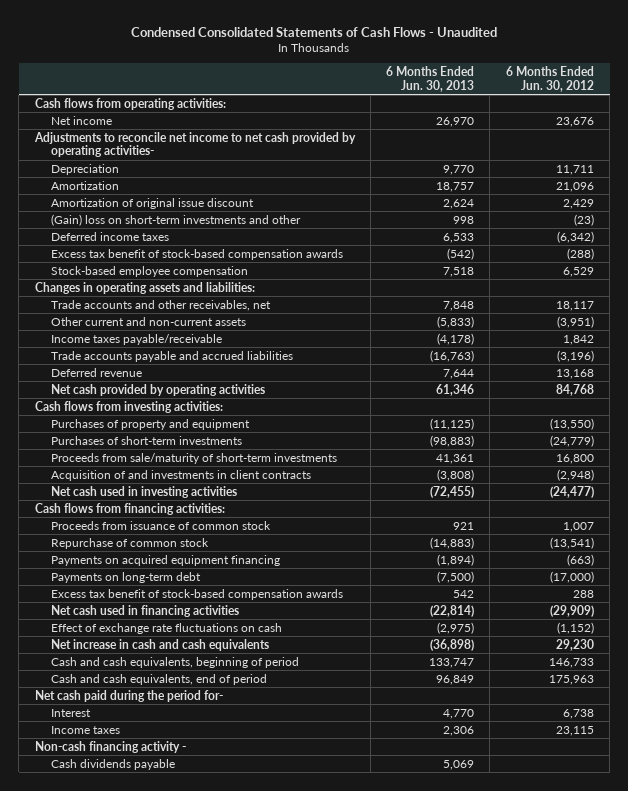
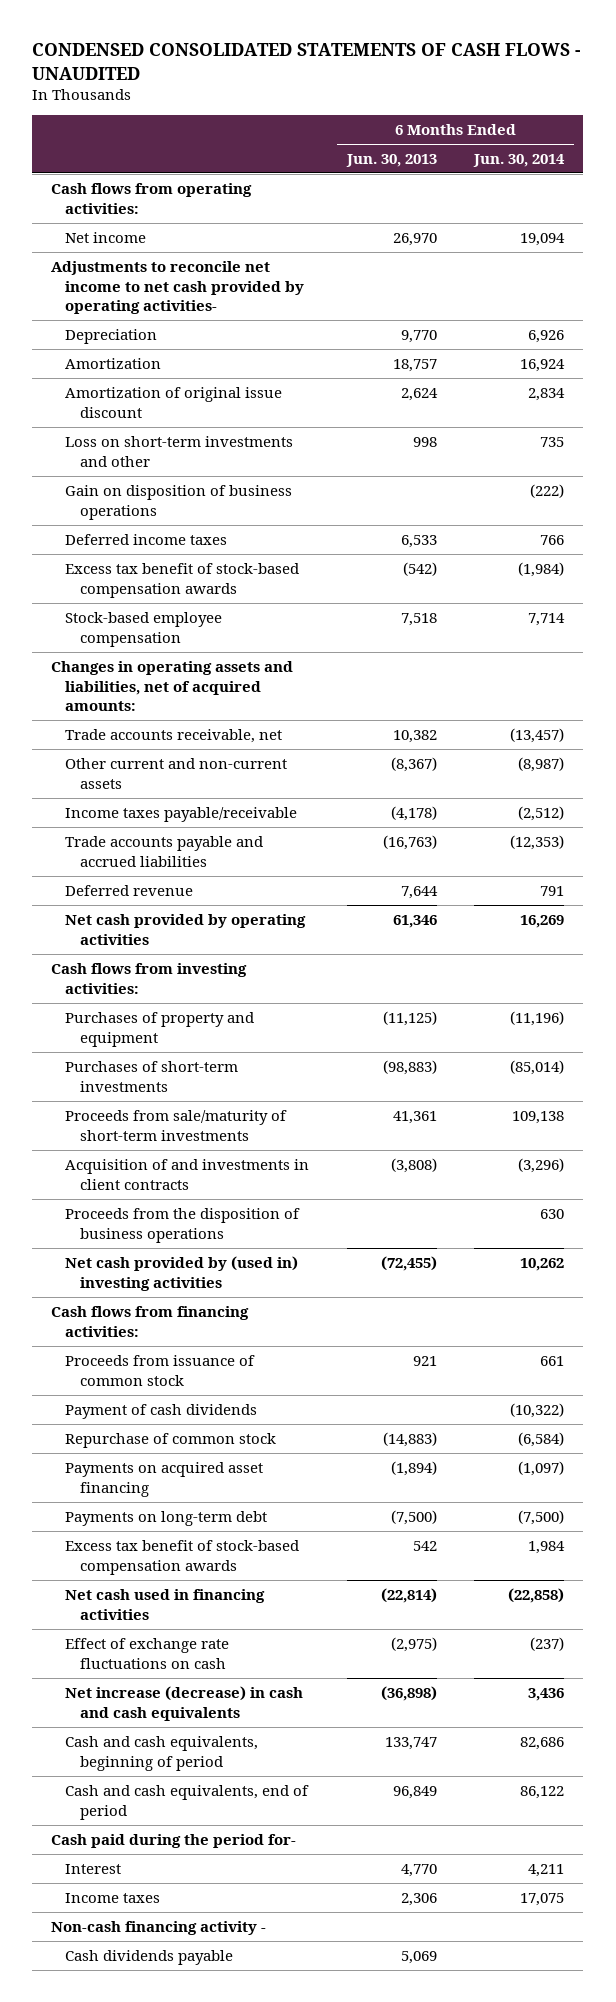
[131,26,498,37] Condensed Consolidated Statements of Cash Flows - Unaudited -> [32,42,581,80] CONDENSED CONSOLIDATED STATEMENTS OF CASH FLOWS - UNAUDITED
[505,66,594,92] 6 Months Ended Jun. 30, 2012 -> none
none -> [473,153,566,167] Jun. 30, 2014
[51,213,302,226] (Gain) loss on short-term investments and other -> [65,435,294,467] Loss on short-term investments and other
none -> [65,484,293,520] Gain on disposition of business operations
[51,299,272,311] Trade accounts and other receivables, net -> none
[34,281,255,294] Changes in operating assets and liabilities: -> [51,660,294,712] Changes in operating assets and liabilities, net of acquired amounts:
none -> [65,728,283,743] Trade accounts receivable, net
[437,315,475,328] (5,833) -> [390,756,437,772] (8,367)
none -> [65,1207,301,1243] Proceeds from the disposition of business operations
[51,485,238,498] Net cash used in investing activities -> [65,1255,299,1291] Net cash provided by (used in) investing activities
none -> [65,1403,258,1419] Payment of cash dividends
[51,554,281,566] Payments on acquired equipment financing -> [65,1461,264,1497] Payments on acquired asset financing
[51,638,270,651] Net increase in cash and cash equivalents -> [65,1685,304,1721] Net increase (decrease) in cash and cash equivalents
[34,689,223,702] Net cash paid during the period for- -> [51,1833,297,1848] Cash paid during the period for-

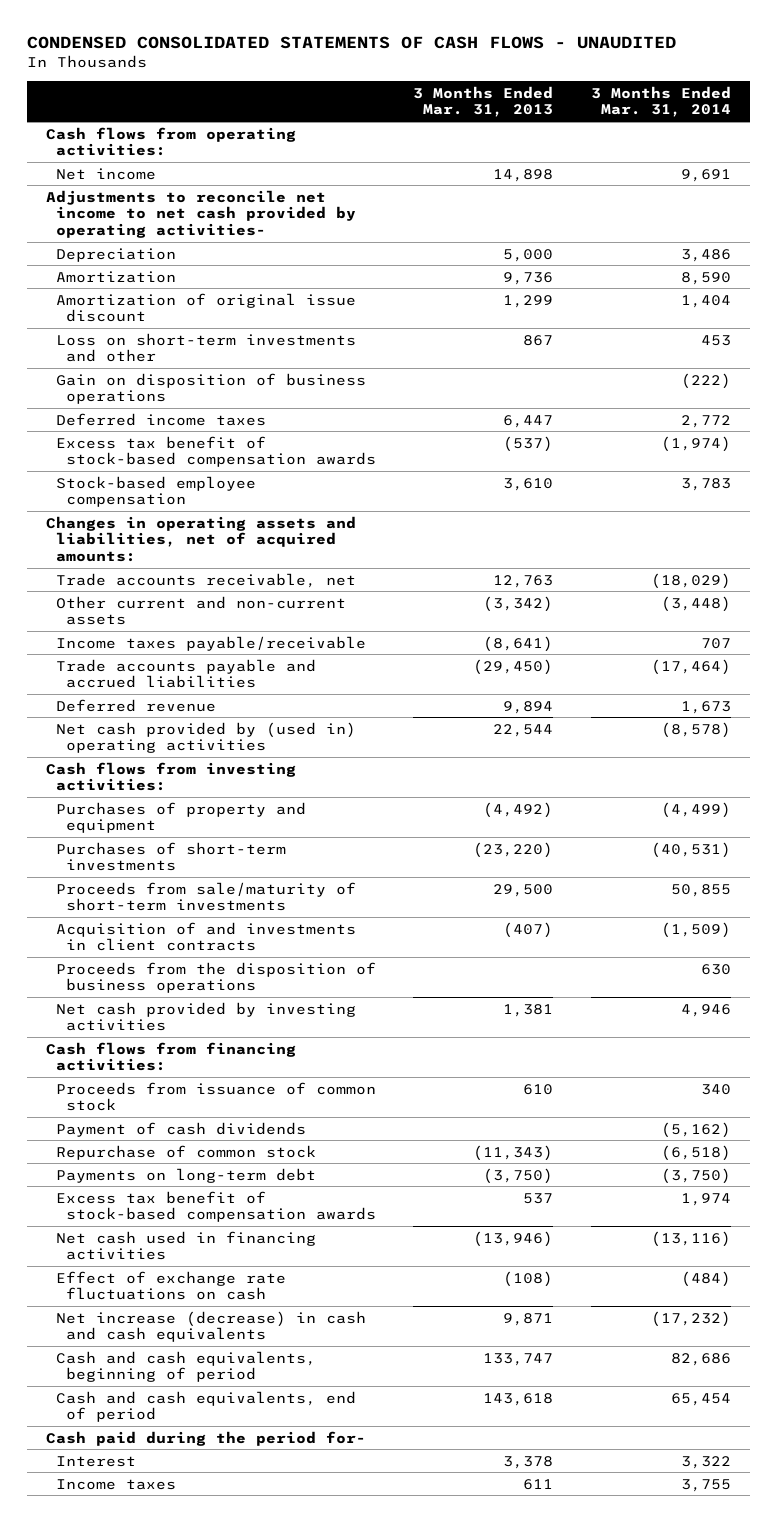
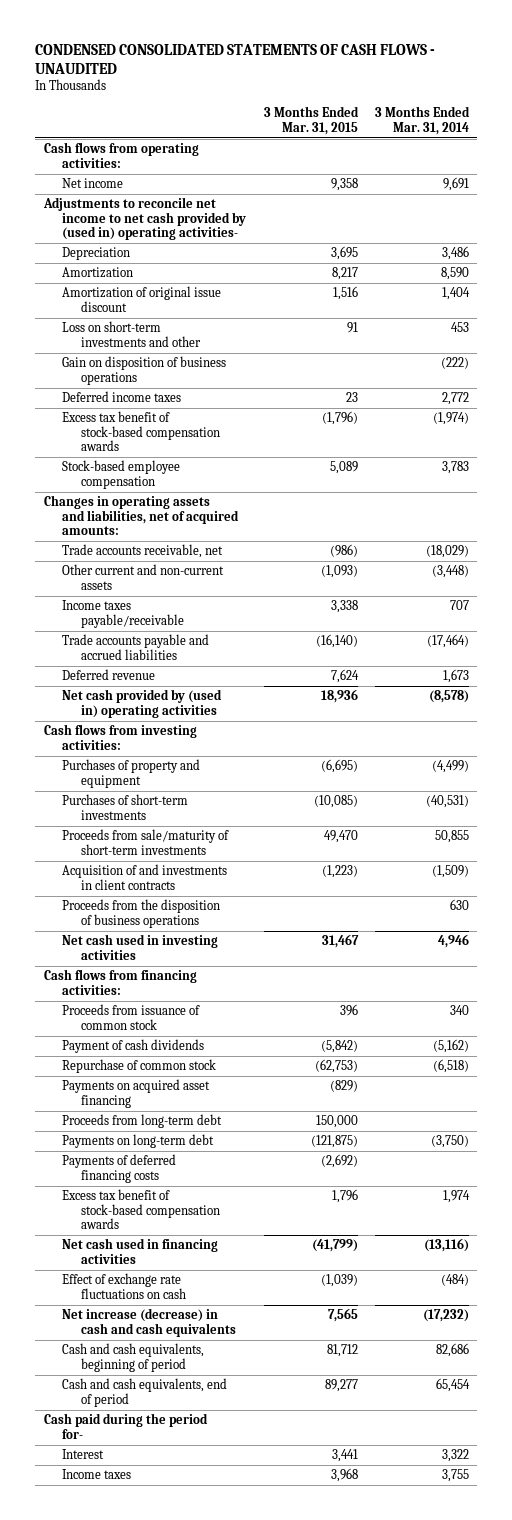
[413,85,554,118] 3 Months Ended Mar. 31, 2013 -> none
none -> [263,106,359,135] 3 Months Ended Mar. 31, 2015
[45,189,356,238] Adjustments to reconcile net income to net cash provided by operating activities- -> [42,197,247,241] Adjustments to reconcile net income to net cash provided by (used in) operating activities-
[55,1001,356,1032] Net cash provided by investing activities -> [62,934,219,960] Net cash used in investing activities
none -> [62,1079,211,1108] Payments on acquired asset financing
none -> [62,1114,223,1129] Proceeds from long-term debt
none -> [62,1154,177,1183] Payments of deferred financing costs

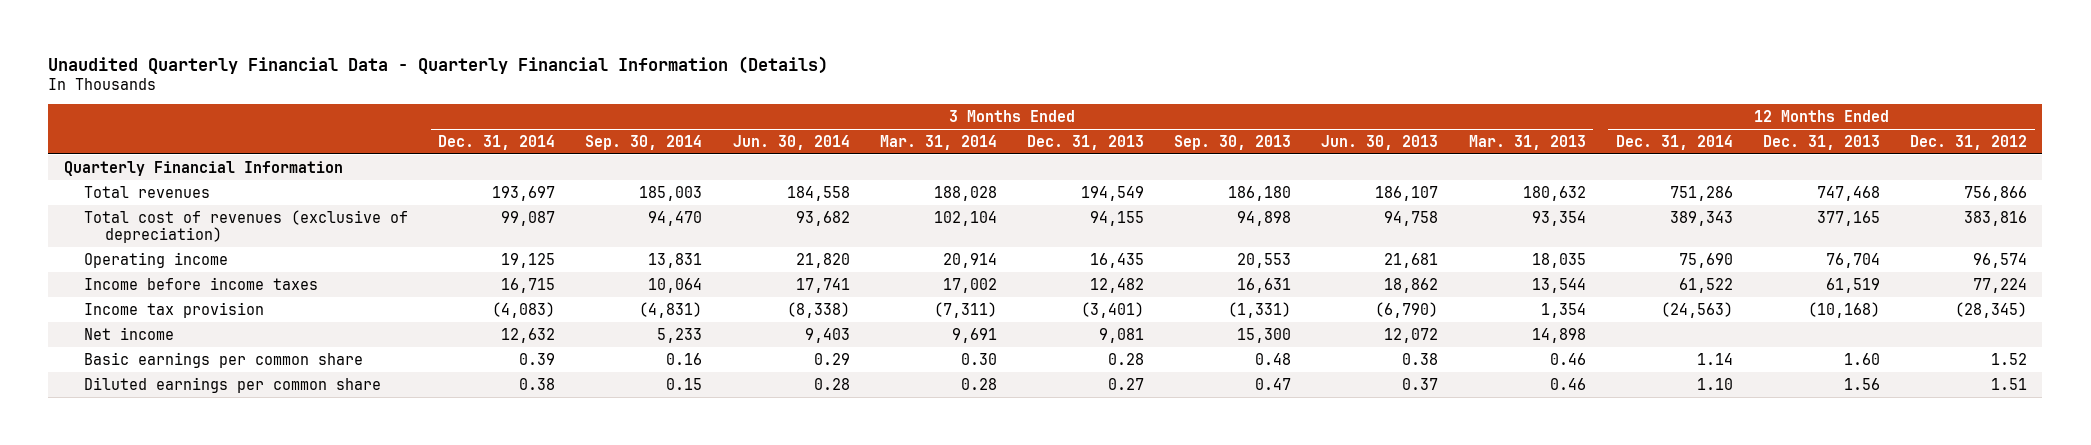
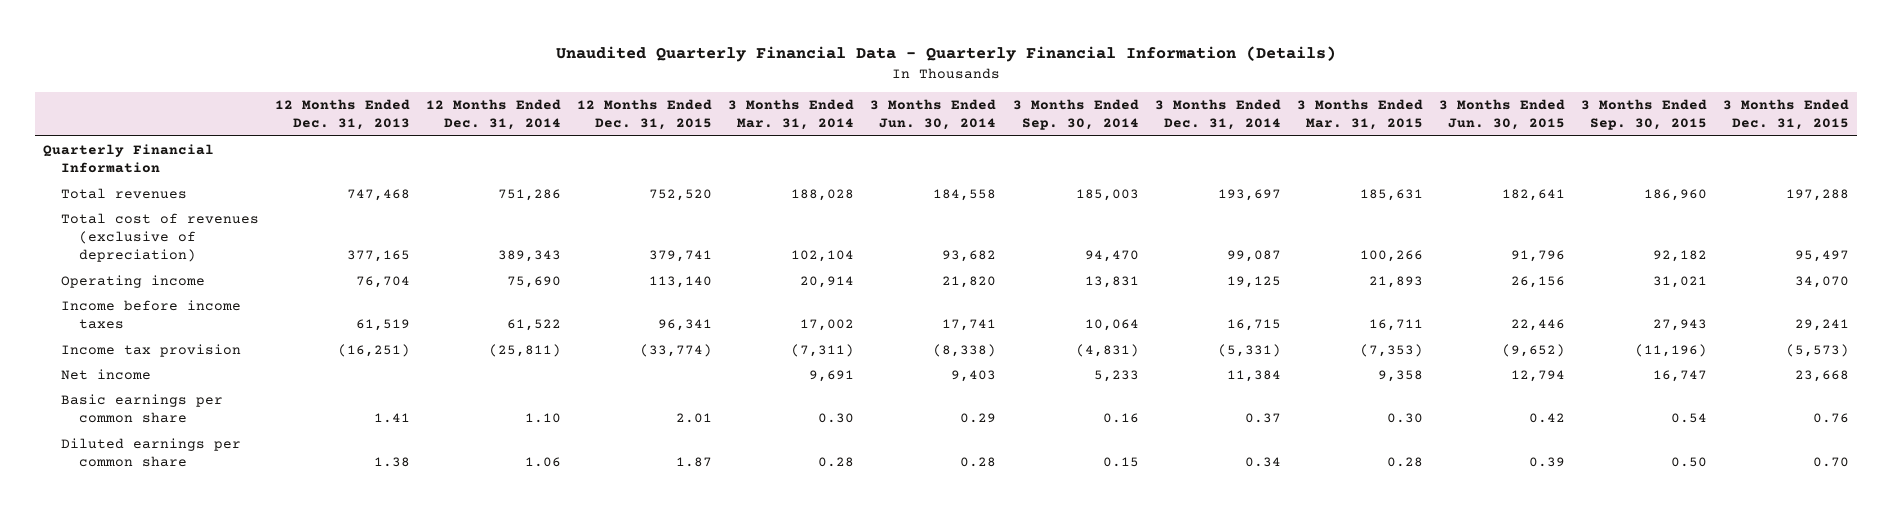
[1027,134,1145,150] Dec. 31, 2013 -> none
[1174,134,1292,150] Sep. 30, 2013 -> none
[1321,134,1439,150] Jun. 30, 2013 -> none
[1468,134,1586,150] Mar. 31, 2013 -> none
[1910,134,2028,150] Dec. 31, 2012 -> none
none -> [577,99,713,131] 12 Months Ended Dec. 31, 2015
none -> [1296,99,1423,131] 3 Months Ended Mar. 31, 2015
none -> [1438,99,1565,131] 3 Months Ended Jun. 30, 2015
none -> [1580,99,1707,131] 3 Months Ended Sep. 30, 2015
none -> [1722,99,1849,131] 3 Months Ended Dec. 31, 2015
[492,301,556,318] (4,083) -> [1217,343,1281,357] (5,331)
[1660,301,1733,318] (24,563) -> [489,343,562,357] (25,811)
[1808,301,1881,318] (10,168) -> [338,343,411,357] (16,251)
[501,327,556,343] 12,632 -> [1226,369,1281,382] 11,384
[519,352,556,365] 0.39 -> [1244,413,1281,424] 0.37
[1696,352,1733,365] 1.14 -> [525,413,562,424] 1.10
[1844,352,1881,365] 1.60 -> [374,413,411,424] 1.41
[519,377,556,390] 0.38 -> [1244,457,1281,468] 0.34
[1696,377,1733,390] 1.10 -> [525,457,562,468] 1.06
[1844,377,1881,390] 1.56 -> [374,457,411,468] 1.38

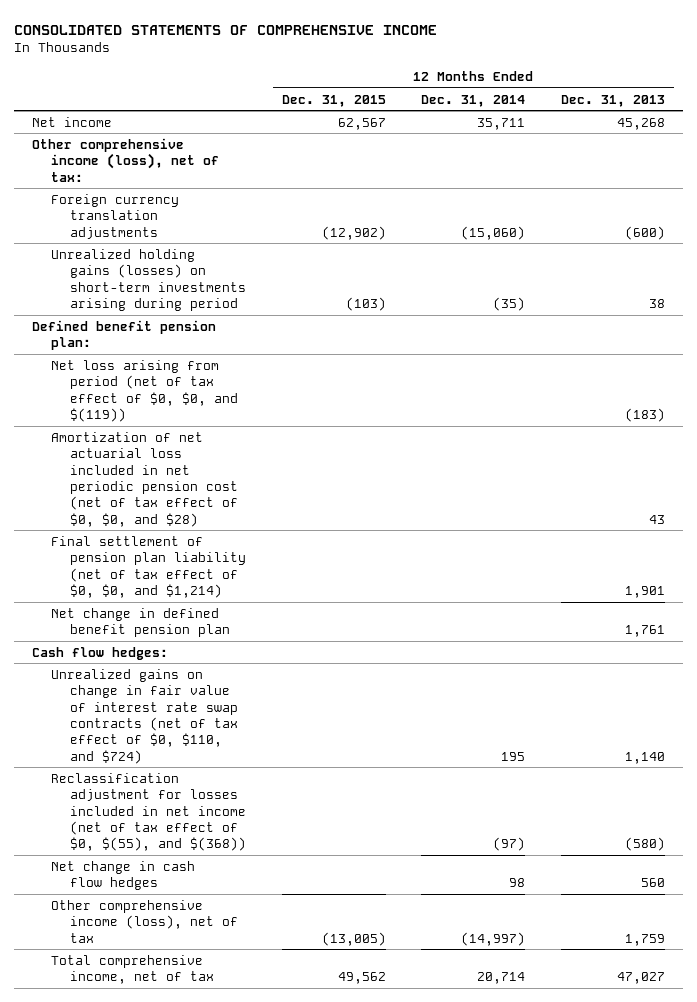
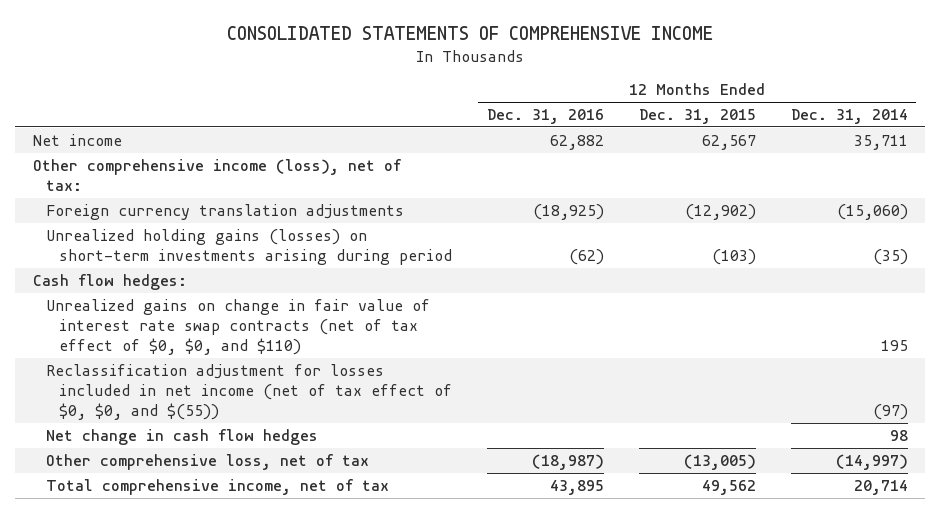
[560,94,665,107] Dec. 31, 2013 -> none
none -> [486,108,604,124] Dec. 31, 2016
[32,319,217,351] Defined benefit pension plan: -> none
[51,359,238,422] Net loss arising from period (net of tax effect of $0, $0, and $(119)) -> none
[51,431,238,527] Amortization of net actuarial loss included in net periodic pension cost (net of tax effect of $0, $0, and $28) -> none
[51,535,246,598] Final settlement of pension plan liability (net of tax effect of $0, $0, and $1,214) -> none
[51,607,230,638] Net change in defined benefit pension plan -> none
[51,668,238,764] Unrealized gains on change in fair value of interest rate swap contracts (net of tax effect of $0, $110, and $724) -> [45,298,430,356] Unrealized gains on change in fair value of interest rate swap contracts (net of tax effect of $0, $0, and $110)
[51,772,246,852] Reclassification adjustment for losses included in net income (net of tax effect of $0, $(55), and $(368)) -> [45,363,453,421] Reclassification adjustment for losses included in net income (net of tax effect of $0, $0, and $(55))
[51,899,238,943] Other comprehensive income (loss), net of tax -> [45,453,369,470] Other comprehensive loss, net of tax

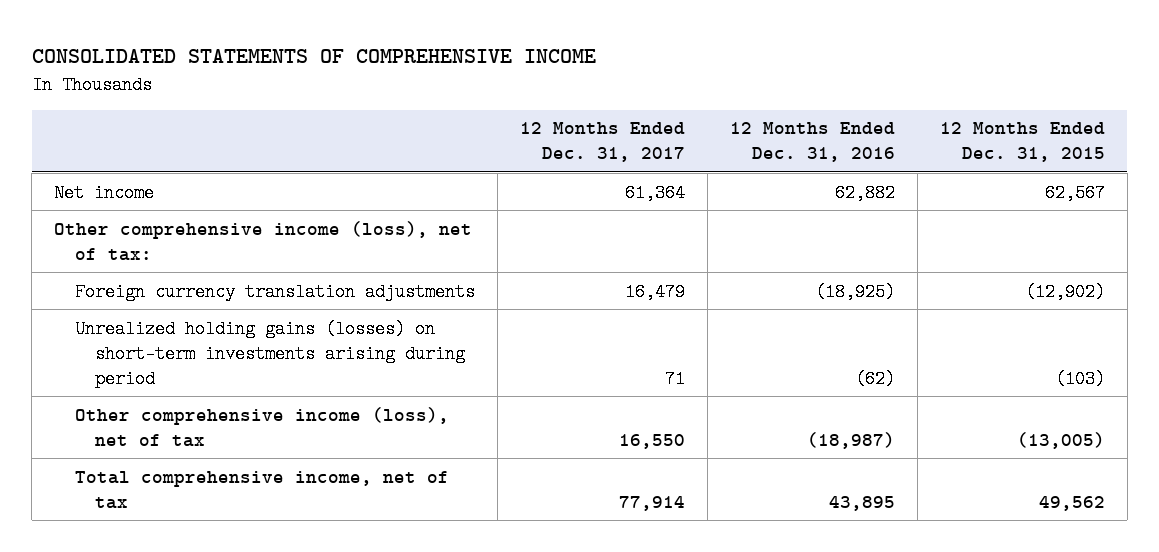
[790,108,908,124] Dec. 31, 2014 -> none
none -> [519,122,685,163] 12 Months Ended Dec. 31, 2017
[32,273,187,290] Cash flow hedges: -> none
[45,298,430,356] Unrealized gains on change in fair value of interest rate swap contracts (net of tax effect of $0, $0, and $110) -> none
[45,363,453,421] Reclassification adjustment for losses included in net income (net of tax effect of $0, $0, and $(55)) -> none
[45,428,318,445] Net change in cash flow hedges -> none
[45,453,369,470] Other comprehensive loss, net of tax -> [74,406,449,447] Other comprehensive income (loss), net of tax

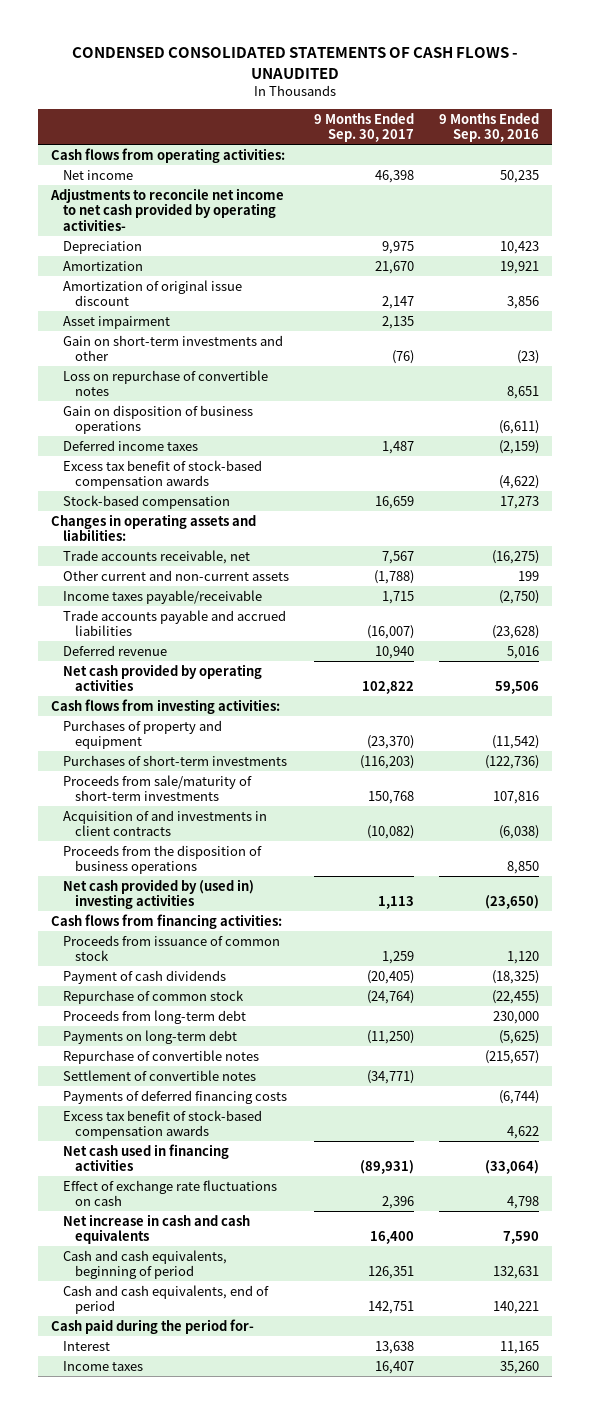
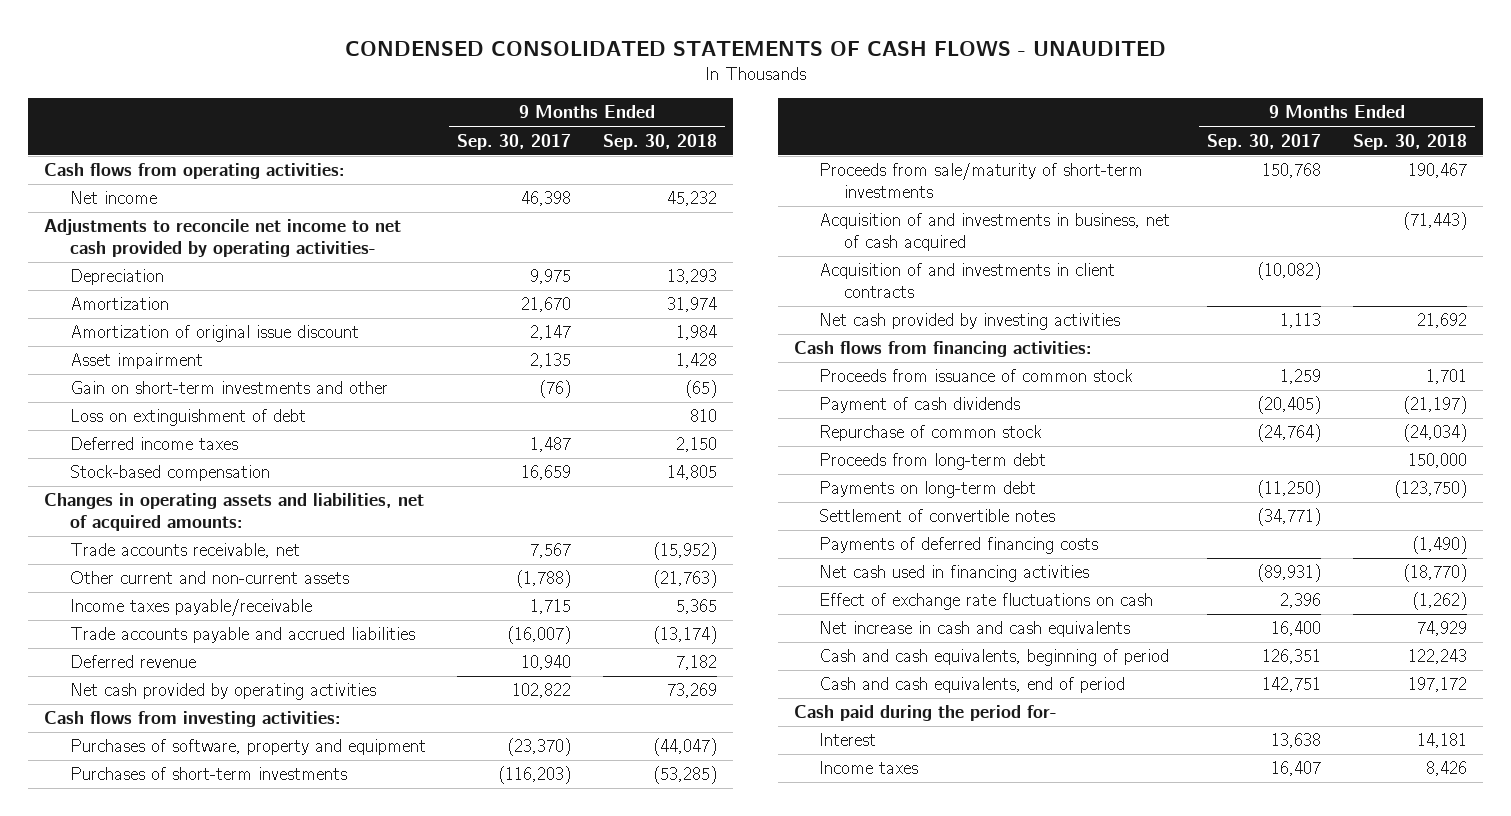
[439,112,540,143] 9 Months Ended Sep. 30, 2016 -> none
none -> [603,133,718,150] Sep. 30, 2018
[62,369,268,397] Loss on repurchase of convertible notes -> none
[62,404,253,435] Gain on disposition of business operations -> none
none -> [69,409,306,427] Loss on extinguishment of debt
[62,459,262,490] Excess tax benefit of stock-based compensation awards -> none
[50,513,256,542] Changes in operating assets and liabilities: -> [44,493,425,532] Changes in operating assets and liabilities, net of acquired amounts:
[62,719,222,750] Purchases of property and equipment -> [69,739,426,756] Purchases of software, property and equipment
none -> [819,213,1171,252] Acquisition of and investments in business, net of cash acquired
[62,844,262,875] Proceeds from the disposition of business operations -> none
[62,878,254,910] Net cash provided by (used in) investing activities -> [819,313,1121,331] Net cash provided by investing activities
[62,1049,259,1064] Repurchase of convertible notes -> none
[62,1109,262,1140] Excess tax benefit of stock-based compensation awards -> none

